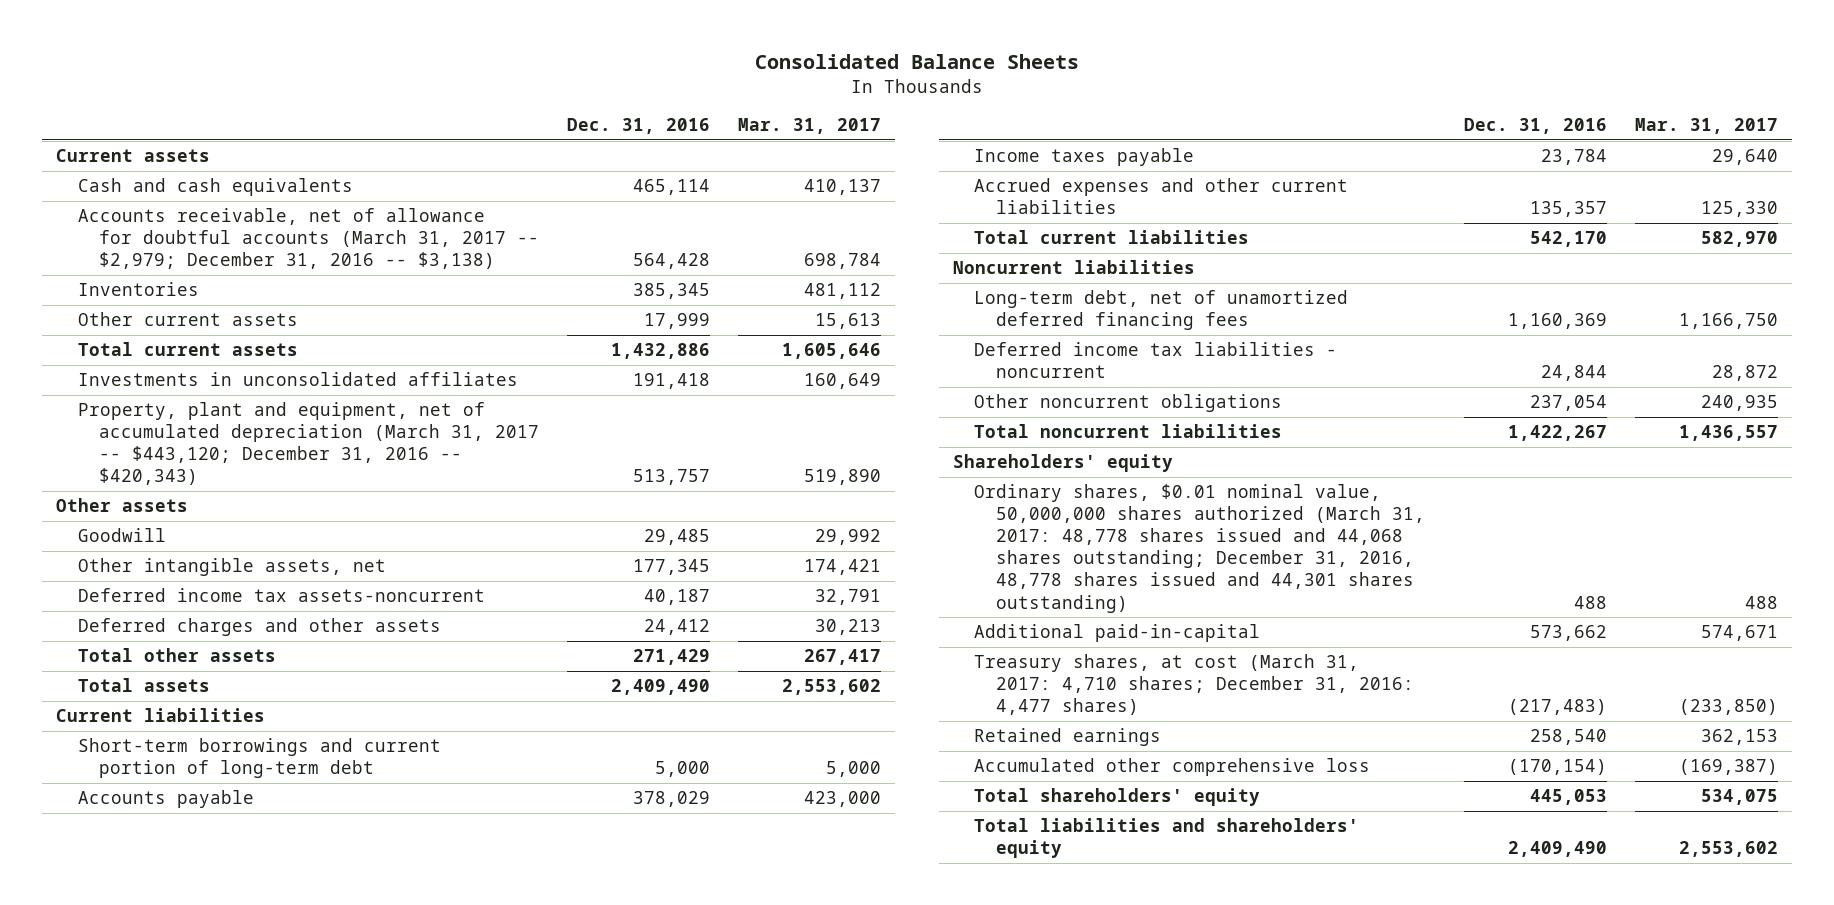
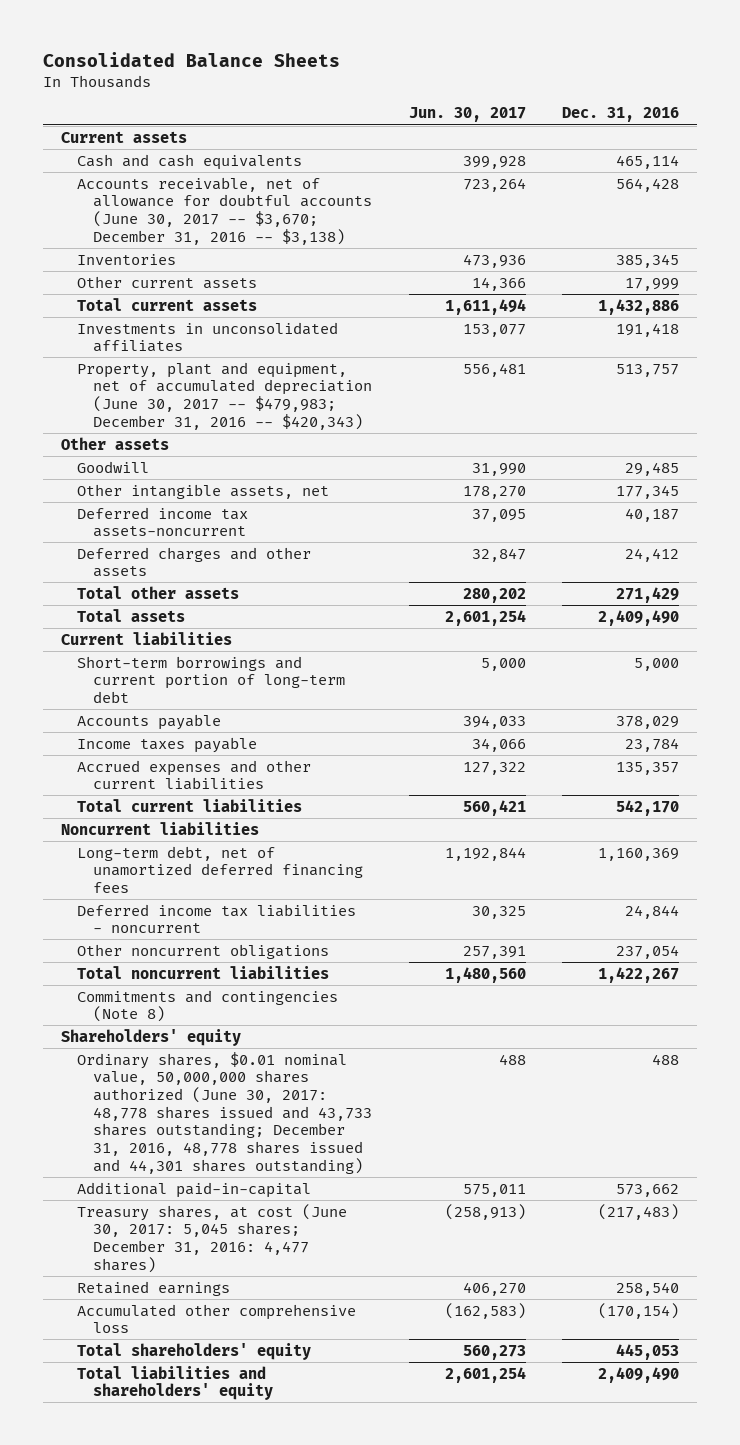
[738,118,882,135] Mar. 31, 2017 -> none
none -> [408,107,526,123] Jun. 30, 2017
[77,208,540,270] Accounts receivable, net of allowance for doubtful accounts (March 31, 2017 -- $2,979; December 31, 2016 -- $3,138) -> [77,176,373,245] Accounts receivable, net of allowance for doubtful accounts (June 30, 2017 -- $3,670; December 31, 2016 -- $3,138)
[77,402,540,486] Property, plant and equipment, net of accumulated depreciation (March 31, 2017 -- $443,120; December 31, 2016 -- $420,343) -> [77,361,373,430] Property, plant and equipment, net of accumulated depreciation (June 30, 2017 -- $479,983; December 31, 2016 -- $420,343)
none -> [77,989,339,1023] Commitments and contingencies (Note 8)
[974,484,1425,613] Ordinary shares, $0.01 nominal value, 50,000,000 shares authorized (March 31, 2017: 48,778 shares issued and 44,068 shares outstanding; December 31, 2016, 48,778 shares issued and 44,301 shares outstanding) -> [77,1051,373,1174] Ordinary shares, $0.01 nominal value, 50,000,000 shares authorized (June 30, 2017: 48,778 shares issued and 43,733 shares outstanding; December 31, 2016, 48,778 shares issued and 44,301 shares outstanding)
[974,654,1414,716] Treasury shares, at cost (March 31, 2017: 4,710 shares; December 31, 2016: 4,477 shares) -> [77,1203,348,1273] Treasury shares, at cost (June 30, 2017: 5,045 shares; December 31, 2016: 4,477 shares)

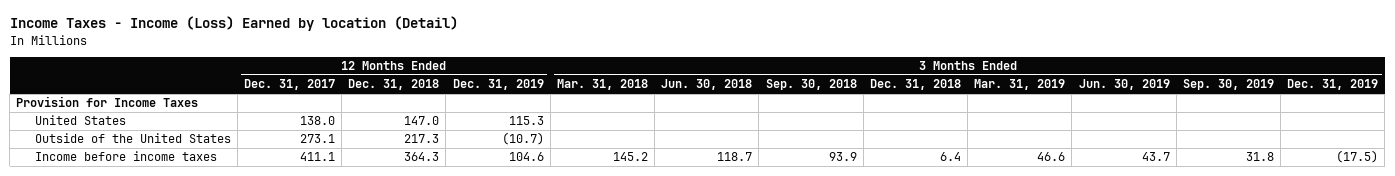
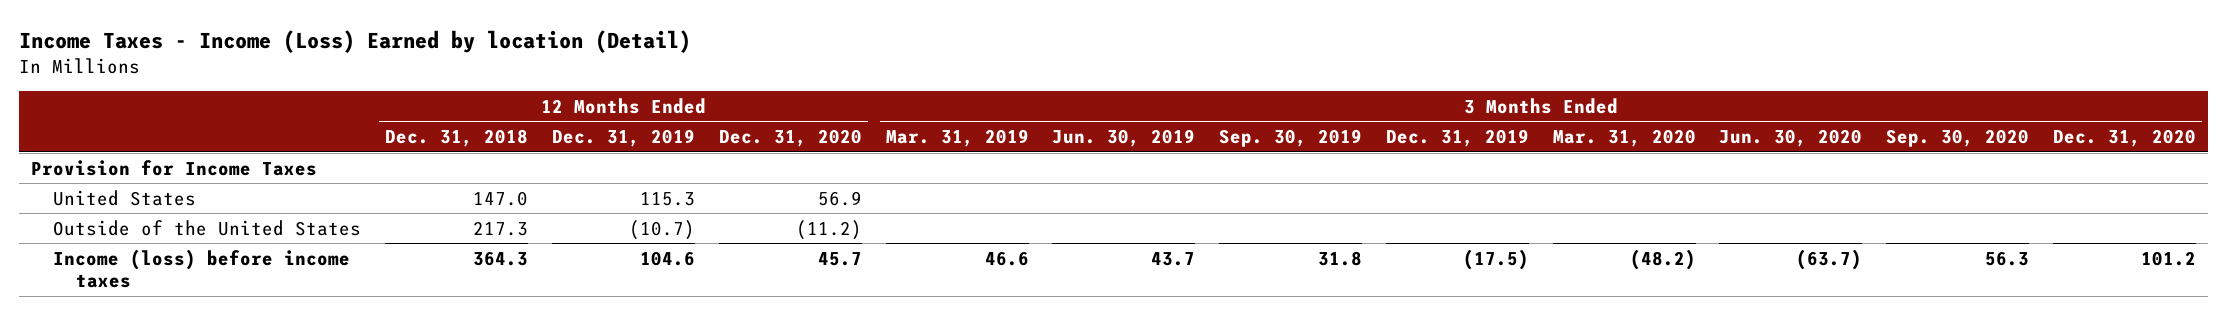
[243,79,335,91] Dec. 31, 2017 -> none
[556,79,648,91] Mar. 31, 2018 -> none
[661,79,753,91] Jun. 30, 2018 -> none
[765,79,857,91] Sep. 30, 2018 -> none
[869,79,961,91] Dec. 31, 2018 -> none
none -> [718,128,862,147] Dec. 31, 2020
none -> [1552,128,1696,147] Mar. 31, 2020
none -> [1719,128,1863,147] Jun. 30, 2020
none -> [1886,128,2030,147] Sep. 30, 2020
none -> [2052,128,2196,147] Dec. 31, 2020
[34,151,217,162] Income before income taxes -> [53,248,351,289] Income (loss) before income taxes

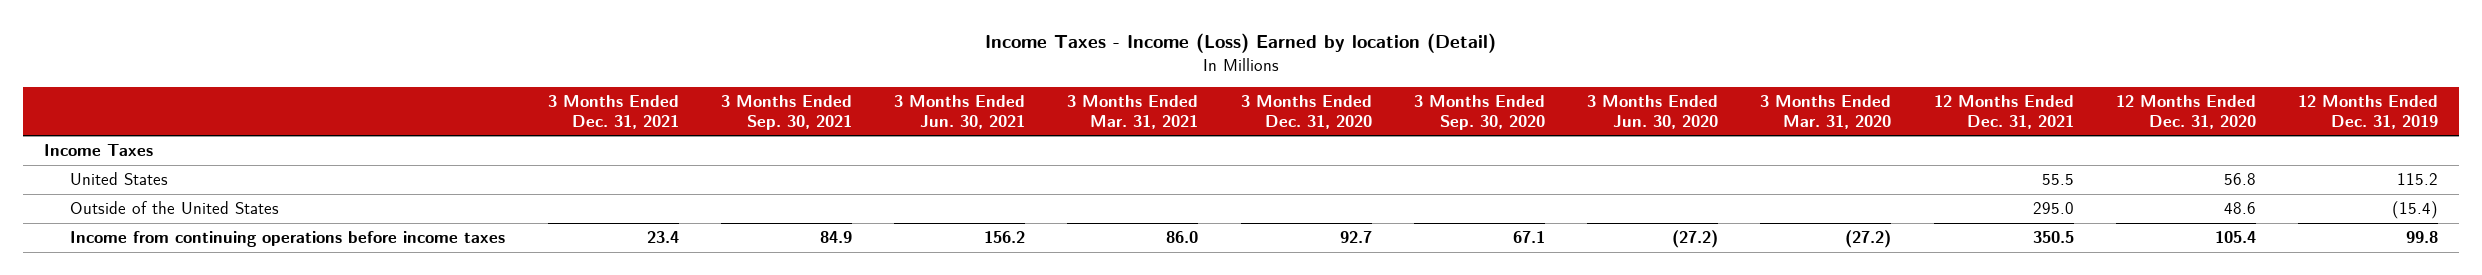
[385,128,529,147] Dec. 31, 2018 -> none
[885,128,1029,147] Mar. 31, 2019 -> none
[1052,128,1196,147] Jun. 30, 2019 -> none
[1219,128,1363,147] Sep. 30, 2019 -> none
[1385,128,1529,147] Dec. 31, 2019 -> none
none -> [547,95,679,129] 3 Months Ended Dec. 31, 2021
none -> [720,95,852,130] 3 Months Ended Sep. 30, 2021
none -> [894,95,1026,129] 3 Months Ended Jun. 30, 2021
none -> [1067,95,1199,129] 3 Months Ended Mar. 31, 2021
none -> [1933,95,2074,129] 12 Months Ended Dec. 31, 2021
[31,159,318,176] Provision for Income Taxes -> [44,144,154,157] Income Taxes
[640,191,696,206] 115.3 -> [2397,173,2439,186] 115.2
[817,190,862,206] 56.9 -> [2223,173,2256,186] 56.8
[629,219,696,240] (10.7) -> [2392,201,2439,220] (15.4)
[795,219,862,240] (11.2) -> [2223,202,2256,215] 48.6
[53,248,351,289] Income (loss) before income taxes -> [70,231,506,248] Income from continuing operations before income taxes
[640,250,696,266] 104.6 -> [2406,231,2439,244] 99.8
[817,251,862,266] 45.7 -> [2214,231,2256,244] 105.4
[1629,248,1696,270] (48.2) -> [1845,230,1892,249] (27.2)
[1796,248,1863,270] (63.7) -> [1672,230,1719,249] (27.2)
[1985,250,2030,266] 56.3 -> [1512,231,1545,244] 67.1
[2140,250,2196,266] 101.2 -> [1339,231,1372,244] 92.7

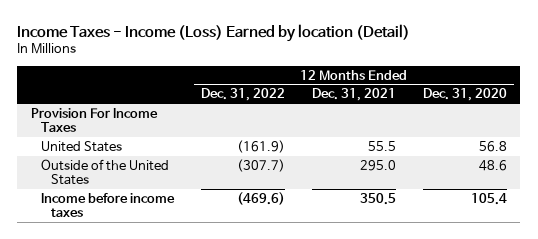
[547,95,679,129] 3 Months Ended Dec. 31, 2021 -> none
[720,95,852,130] 3 Months Ended Sep. 30, 2021 -> none
[894,95,1026,129] 3 Months Ended Jun. 30, 2021 -> none
[1067,95,1199,129] 3 Months Ended Mar. 31, 2021 -> none
[1240,95,1372,129] 3 Months Ended Dec. 31, 2020 -> none
[1413,95,1545,130] 3 Months Ended Sep. 30, 2020 -> none
[1587,95,1719,129] 3 Months Ended Jun. 30, 2020 -> none
[1760,95,1892,129] 3 Months Ended Mar. 31, 2020 -> none
[2298,95,2439,129] 12 Months Ended Dec. 31, 2019 -> none
none -> [200,88,285,102] Dec. 31, 2022
[44,144,154,157] Income Taxes -> [30,107,158,133] Provision For Income Taxes
[70,231,506,248] Income from continuing operations before income taxes -> [40,192,175,218] Income before income taxes

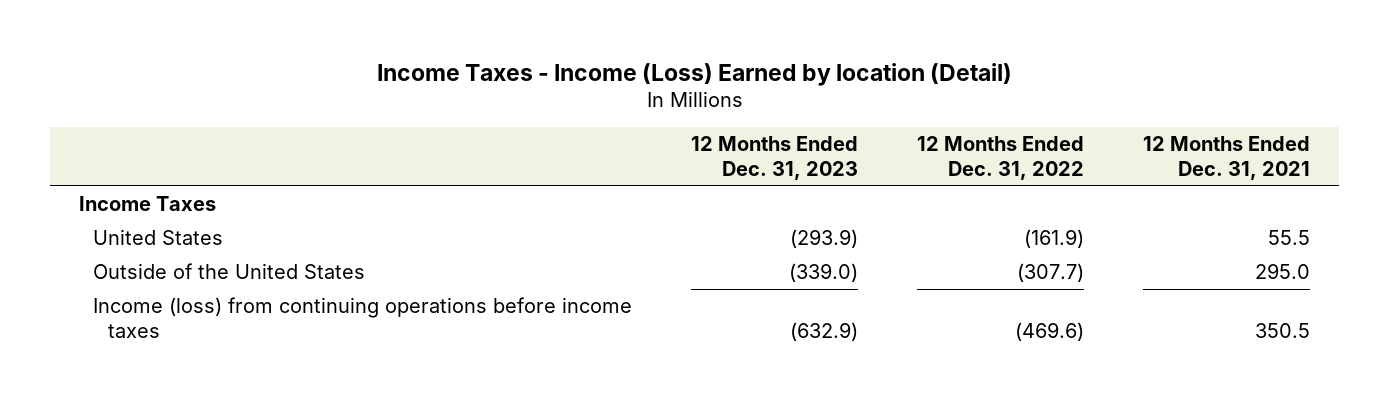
[422,88,507,102] Dec. 31, 2020 -> none
none -> [691,136,859,181] 12 Months Ended Dec. 31, 2023
[30,107,158,133] Provision For Income Taxes -> [79,196,217,212] Income Taxes
[40,192,175,218] Income before income taxes -> [93,297,633,339] Income (loss) from continuing operations before income taxes

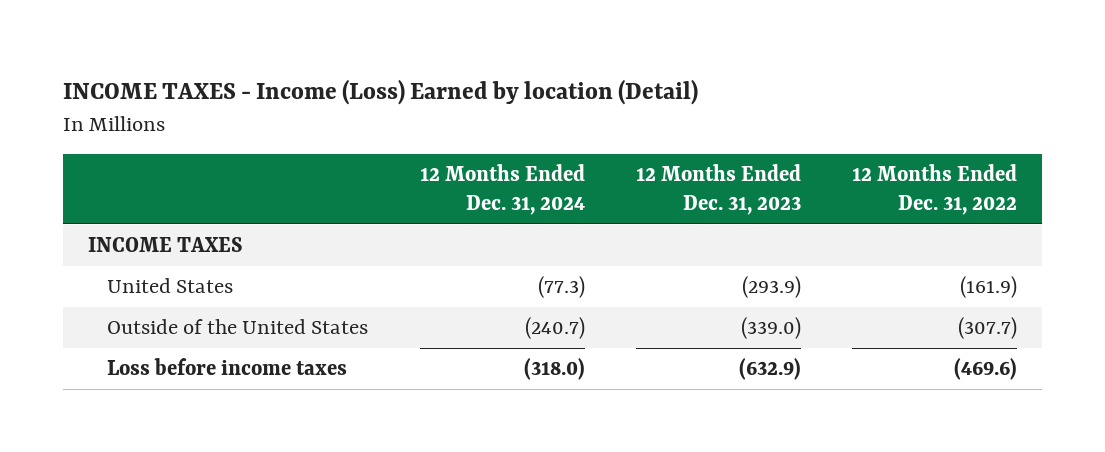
[376,62,1012,86] Income Taxes - Income (Loss) Earned by location (Detail) -> [62,79,698,106] INCOME TAXES - Income (Loss) Earned by location (Detail)
[1143,136,1311,181] 12 Months Ended Dec. 31, 2021 -> none
none -> [419,164,585,216] 12 Months Ended Dec. 31, 2024
[79,196,217,212] Income Taxes -> [88,237,244,253] INCOME TAXES
[93,297,633,339] Income (loss) from continuing operations before income taxes -> [107,358,348,376] Loss before income taxes

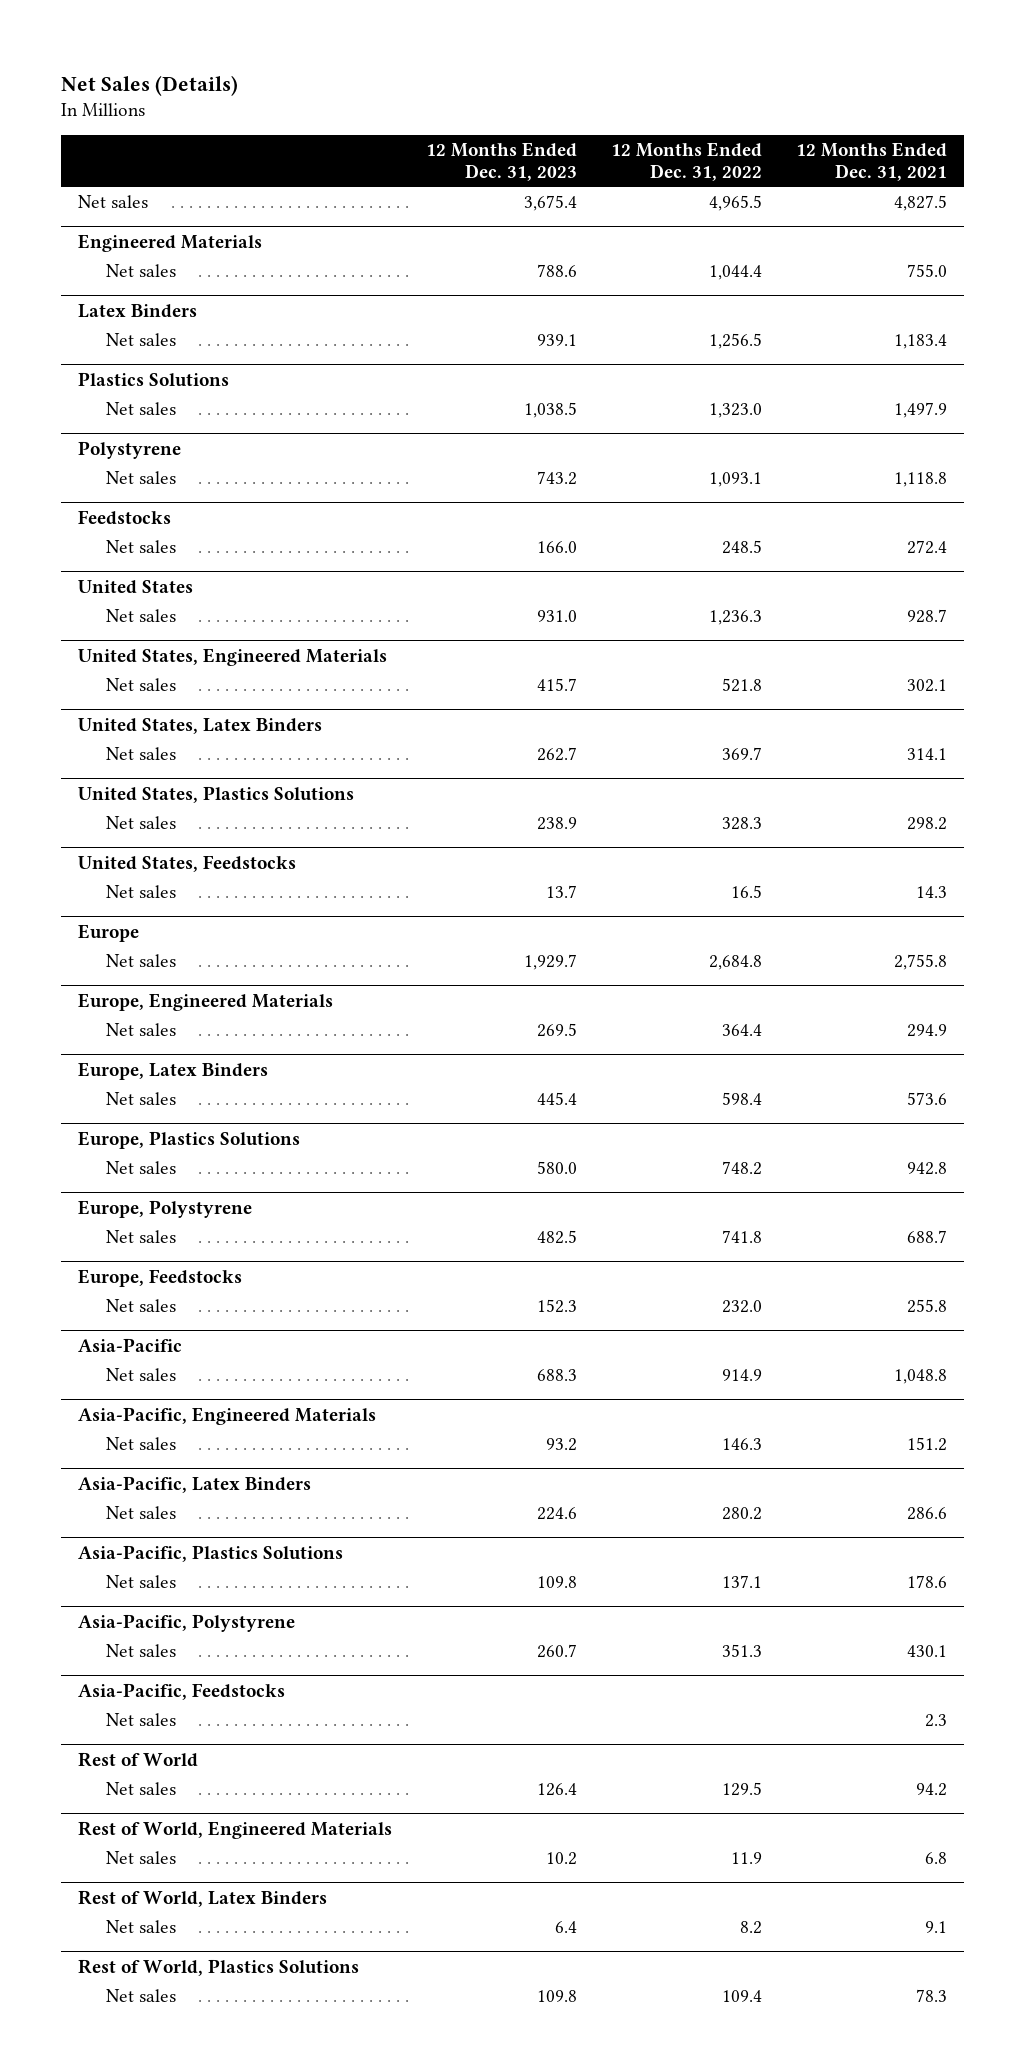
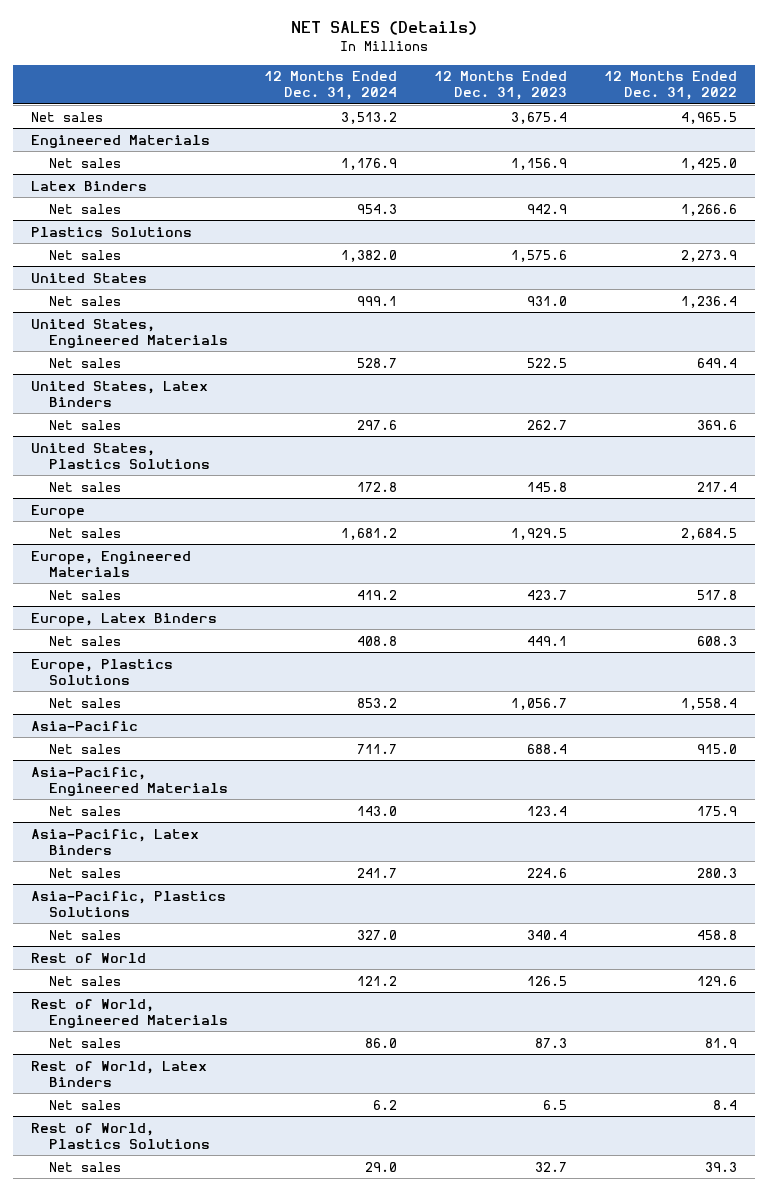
[61,74,239,96] Net Sales (Details) -> [291,21,478,36] NET SALES (Details)
[796,141,948,181] 12 Months Ended Dec. 31, 2021 -> none
none -> [264,71,398,101] 12 Months Ended Dec. 31, 2024
[537,263,578,277] 788.6 -> [511,157,568,170] 1,156.9
[709,264,763,280] 1,044.4 -> [680,157,737,170] 1,425.0
[537,333,578,346] 939.1 -> [527,203,568,214] 942.9
[709,332,763,349] 1,256.5 -> [680,203,737,216] 1,266.6
[78,440,182,459] Polystyrene -> none
[105,470,176,484] Net sales -> none
[78,509,172,525] Feedstocks -> none
[105,539,176,553] Net sales -> none
[524,401,578,418] 1,038.5 -> [511,249,568,262] 1,575.6
[709,402,763,418] 1,323.0 -> [680,249,737,262] 2,273.9
[709,609,763,625] 1,236.3 -> [680,295,737,308] 1,236.4
[537,677,578,691] 415.7 -> [527,357,568,368] 522.5
[722,677,763,692] 521.8 -> [696,357,737,368] 649.4
[722,746,763,760] 369.7 -> [696,419,737,430] 369.6
[78,854,297,872] United States, Feedstocks -> none
[105,884,176,898] Net sales -> none
[537,816,578,830] 238.9 -> [527,481,568,492] 145.8
[722,816,763,830] 328.3 -> [696,481,737,492] 217.4
[524,953,578,970] 1,929.7 -> [511,527,568,540] 1,929.5
[709,954,763,970] 2,684.8 -> [680,527,737,540] 2,684.5
[537,1022,578,1037] 269.5 -> [527,589,568,600] 423.7
[722,1023,763,1036] 364.4 -> [696,589,737,600] 517.8
[537,1091,578,1105] 445.4 -> [527,635,568,646] 449.1
[722,1091,763,1105] 598.4 -> [696,635,737,646] 608.3
[78,1199,253,1218] Europe, Polystyrene -> none
[105,1229,176,1243] Net sales -> none
[78,1268,243,1287] Europe, Feedstocks -> none
[105,1298,176,1312] Net sales -> none
[537,1160,578,1174] 580.0 -> [511,697,568,710] 1,056.7
[722,1160,763,1175] 748.2 -> [680,697,737,710] 1,558.4
[537,1368,578,1381] 688.3 -> [527,743,568,754] 688.4
[722,1368,763,1381] 914.9 -> [696,743,737,754] 915.0
[546,1437,578,1451] 93.2 -> [527,805,568,816] 123.4
[722,1437,763,1450] 146.3 -> [696,805,737,816] 175.9
[722,1506,763,1520] 280.2 -> [696,867,737,878] 280.3
[78,1613,296,1632] Asia-Pacific, Polystyrene -> none
[105,1643,176,1657] Net sales -> none
[78,1682,286,1700] Asia-Pacific, Feedstocks -> none
[105,1712,176,1726] Net sales -> none
[537,1575,578,1588] 109.8 -> [527,929,568,940] 340.4
[722,1574,763,1588] 137.1 -> [696,929,737,940] 458.8
[537,1782,578,1796] 126.4 -> [527,975,568,986] 126.5
[722,1781,763,1796] 129.5 -> [696,975,737,986] 129.6
[546,1851,578,1865] 10.2 -> [535,1037,568,1048] 87.3
[731,1851,763,1864] 11.9 -> [704,1037,737,1048] 81.9
[555,1920,578,1933] 6.4 -> [543,1099,568,1110] 6.5
[740,1920,763,1934] 8.2 -> [712,1099,737,1110] 8.4
[537,1989,578,2002] 109.8 -> [535,1161,568,1172] 32.7
[722,1989,763,2002] 109.4 -> [704,1161,737,1172] 39.3

